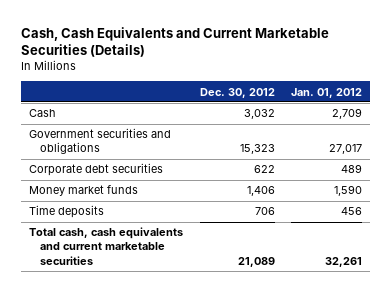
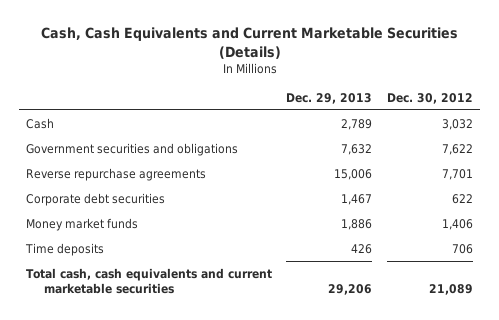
[291,87,363,98] Jan. 01, 2012 -> none
none -> [286,92,373,104] Dec. 29, 2013
[239,144,275,155] 15,323 -> [441,143,473,155] 7,622
none -> [26,167,207,181] Reverse repurchase agreements

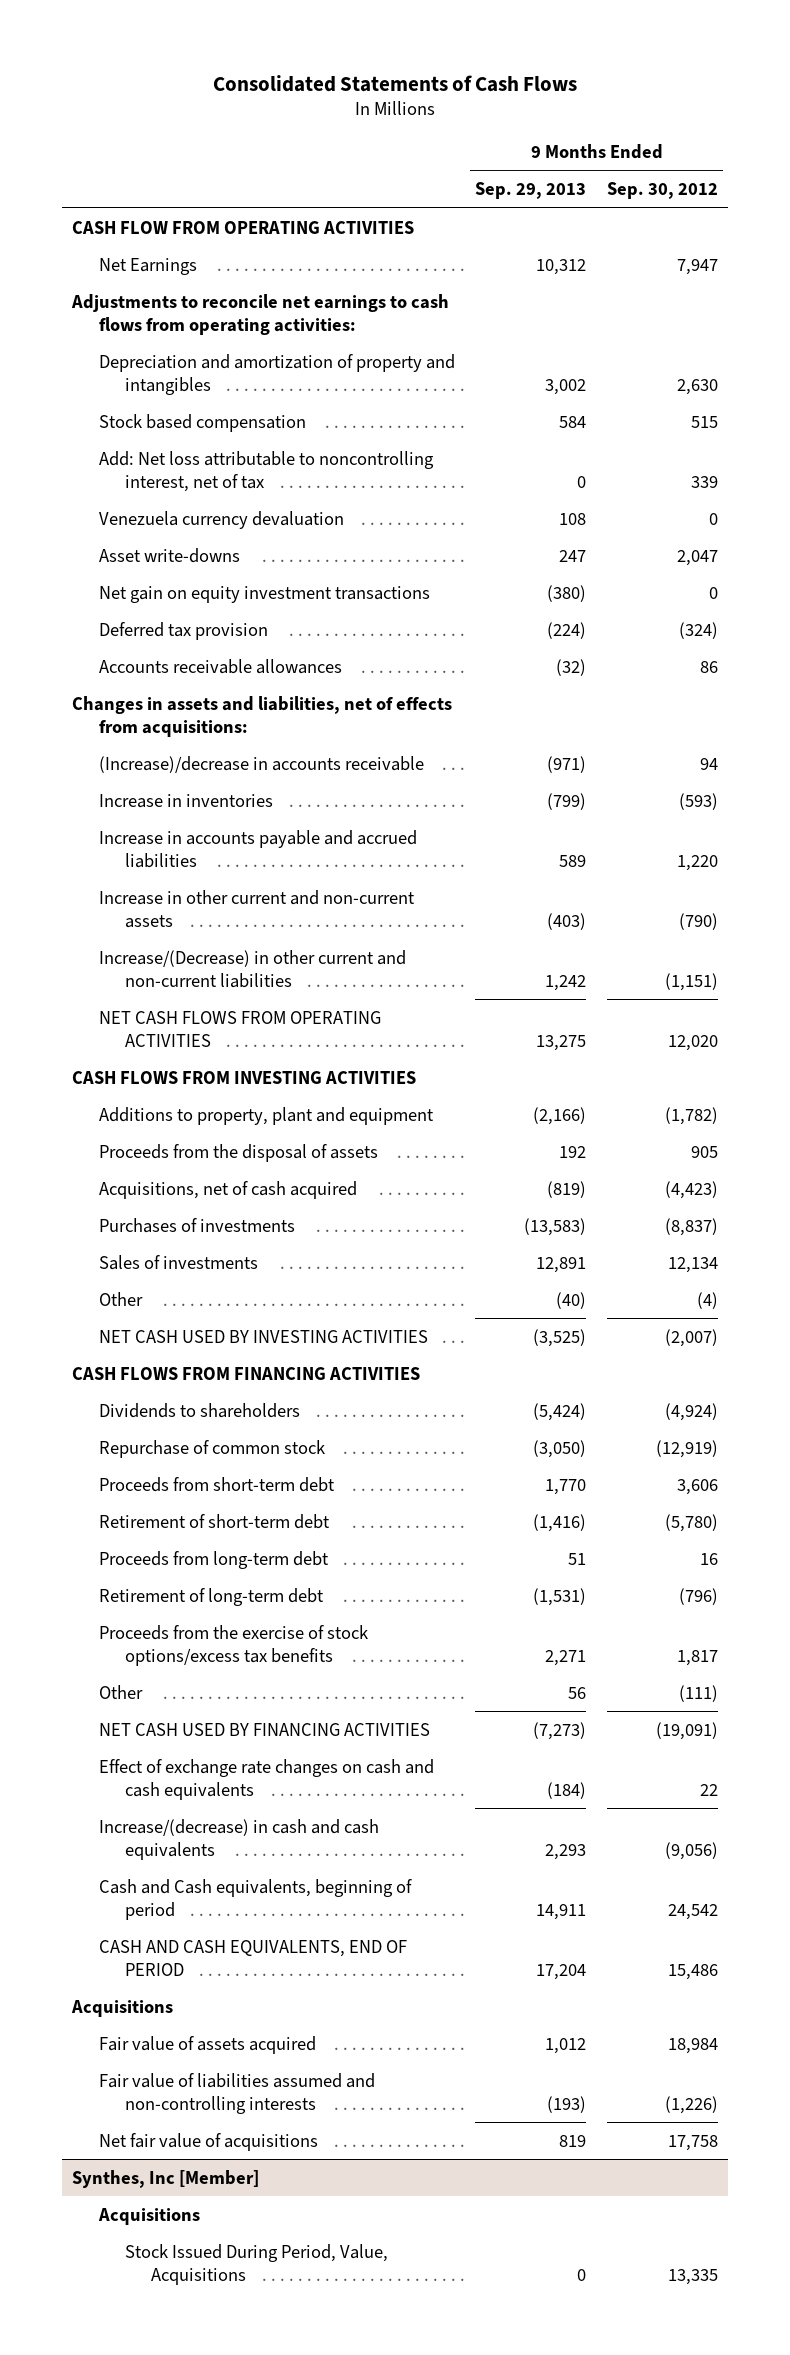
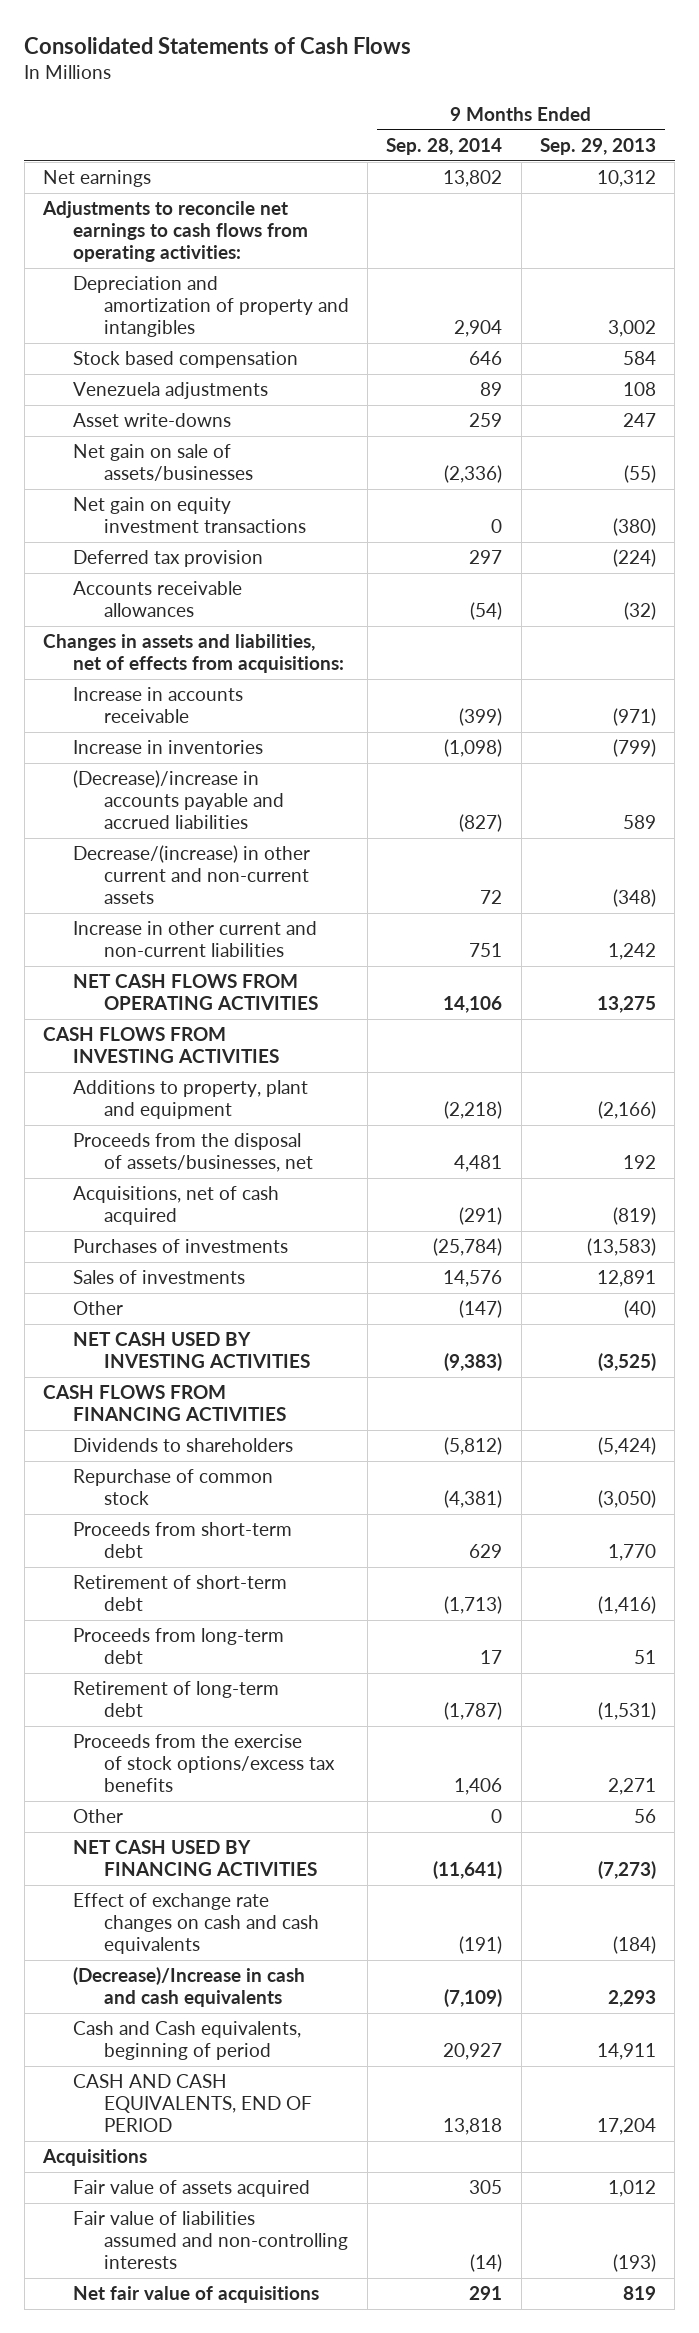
[606,182,718,200] Sep. 30, 2012 -> none
none -> [386,137,503,155] Sep. 28, 2014
[72,220,415,234] CASH FLOW FROM OPERATING ACTIVITIES -> none
[98,257,197,275] Net Earnings -> [43,170,152,188] Net earnings
[98,450,434,492] Add: Net loss attributable to noncontrolling interest, net of tax -> none
[98,510,344,529] Venezuela currency devaluation -> [73,382,269,400] Venezuela adjustments
none -> [73,444,253,482] Net gain on sale of assets/businesses
[98,755,424,773] (Increase)/decrease in accounts receivable -> [73,687,244,724] Increase in accounts receivable
[98,829,417,868] Increase in accounts payable and accrued liabilities -> [73,770,284,830] (Decrease)/increase in accounts payable and accrued liabilities
[98,889,415,928] Increase in other current and non-current assets -> [73,845,311,905] Decrease/(increase) in other current and non-current assets
[547,912,587,930] (403) -> [612,889,656,908] (348)
[98,949,406,988] Increase/(Decrease) in other current and non-current liabilities -> [73,921,318,958] Increase in other current and non-current liabilities
[98,1143,378,1162] Proceeds from the disposal of assets -> [73,1133,313,1173] Proceeds from the disposal of assets/businesses, net
[98,1818,379,1860] Increase/(decrease) in cash and cash equivalents -> [73,1967,306,2008] (Decrease)/Increase in cash and cash equivalents
[72,2169,260,2188] Synthes, Inc [Member] -> none
[97,2207,200,2225] Acquisitions -> none
[124,2243,388,2285] Stock Issued During Period, Value, Acquisitions -> none

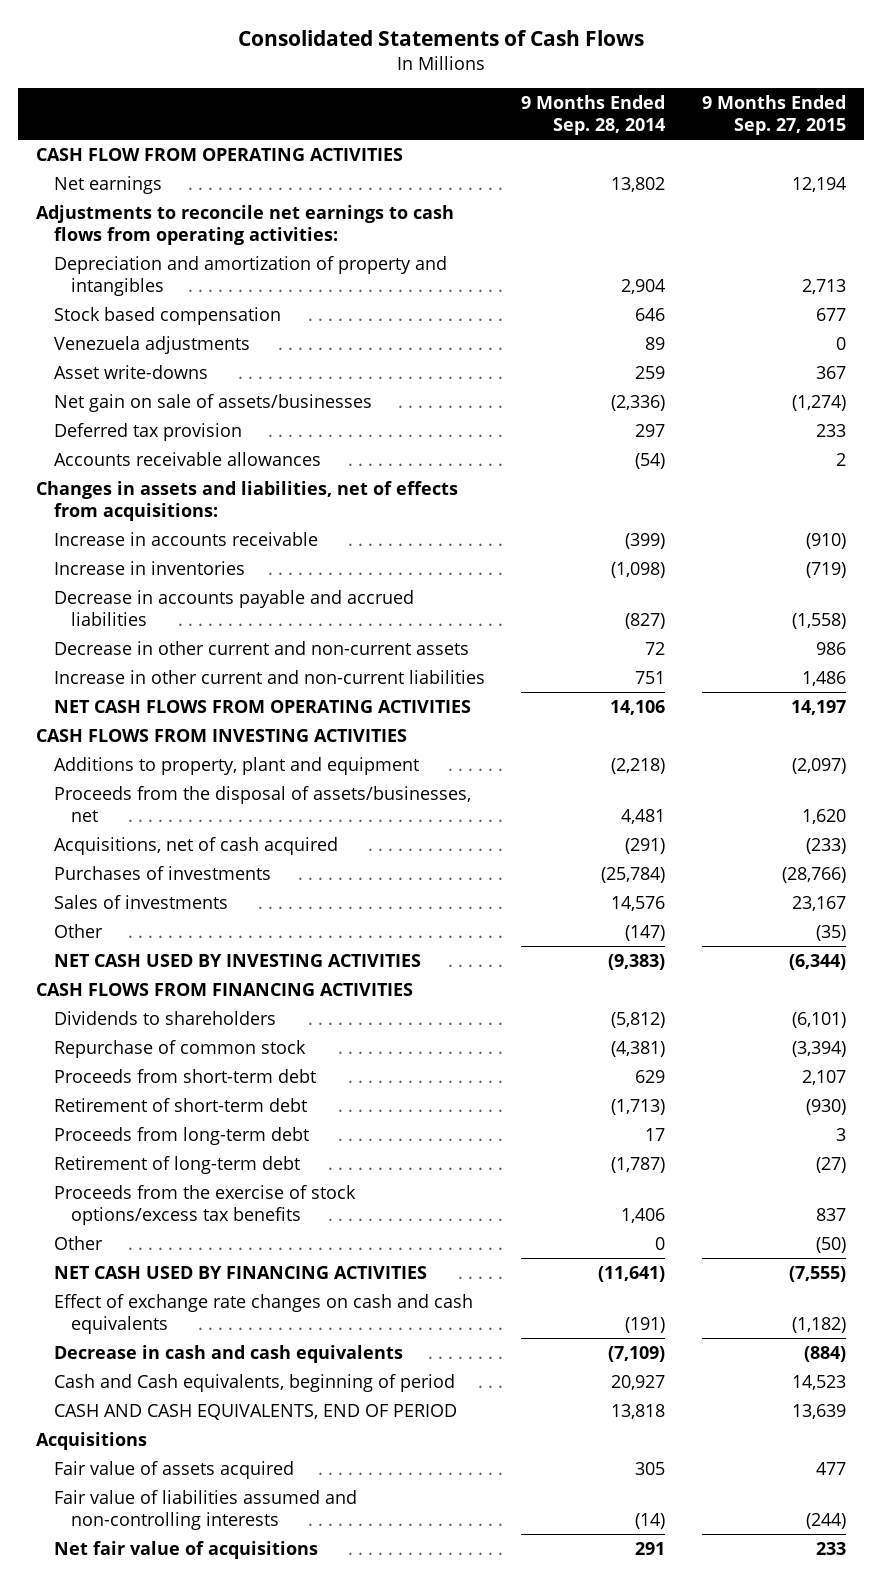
[539,137,656,155] Sep. 29, 2013 -> none
none -> [701,94,846,136] 9 Months Ended Sep. 27, 2015
none -> [36,147,404,161] CASH FLOW FROM OPERATING ACTIVITIES
[73,497,306,534] Net gain on equity investment transactions -> none
[73,770,284,830] (Decrease)/increase in accounts payable and accrued liabilities -> [53,589,414,627] Decrease in accounts payable and accrued liabilities
[73,845,311,905] Decrease/(increase) in other current and non-current assets -> [53,640,469,655] Decrease in other current and non-current assets
[73,1967,306,2008] (Decrease)/Increase in cash and cash equivalents -> [53,1344,403,1363] Decrease in cash and cash equivalents

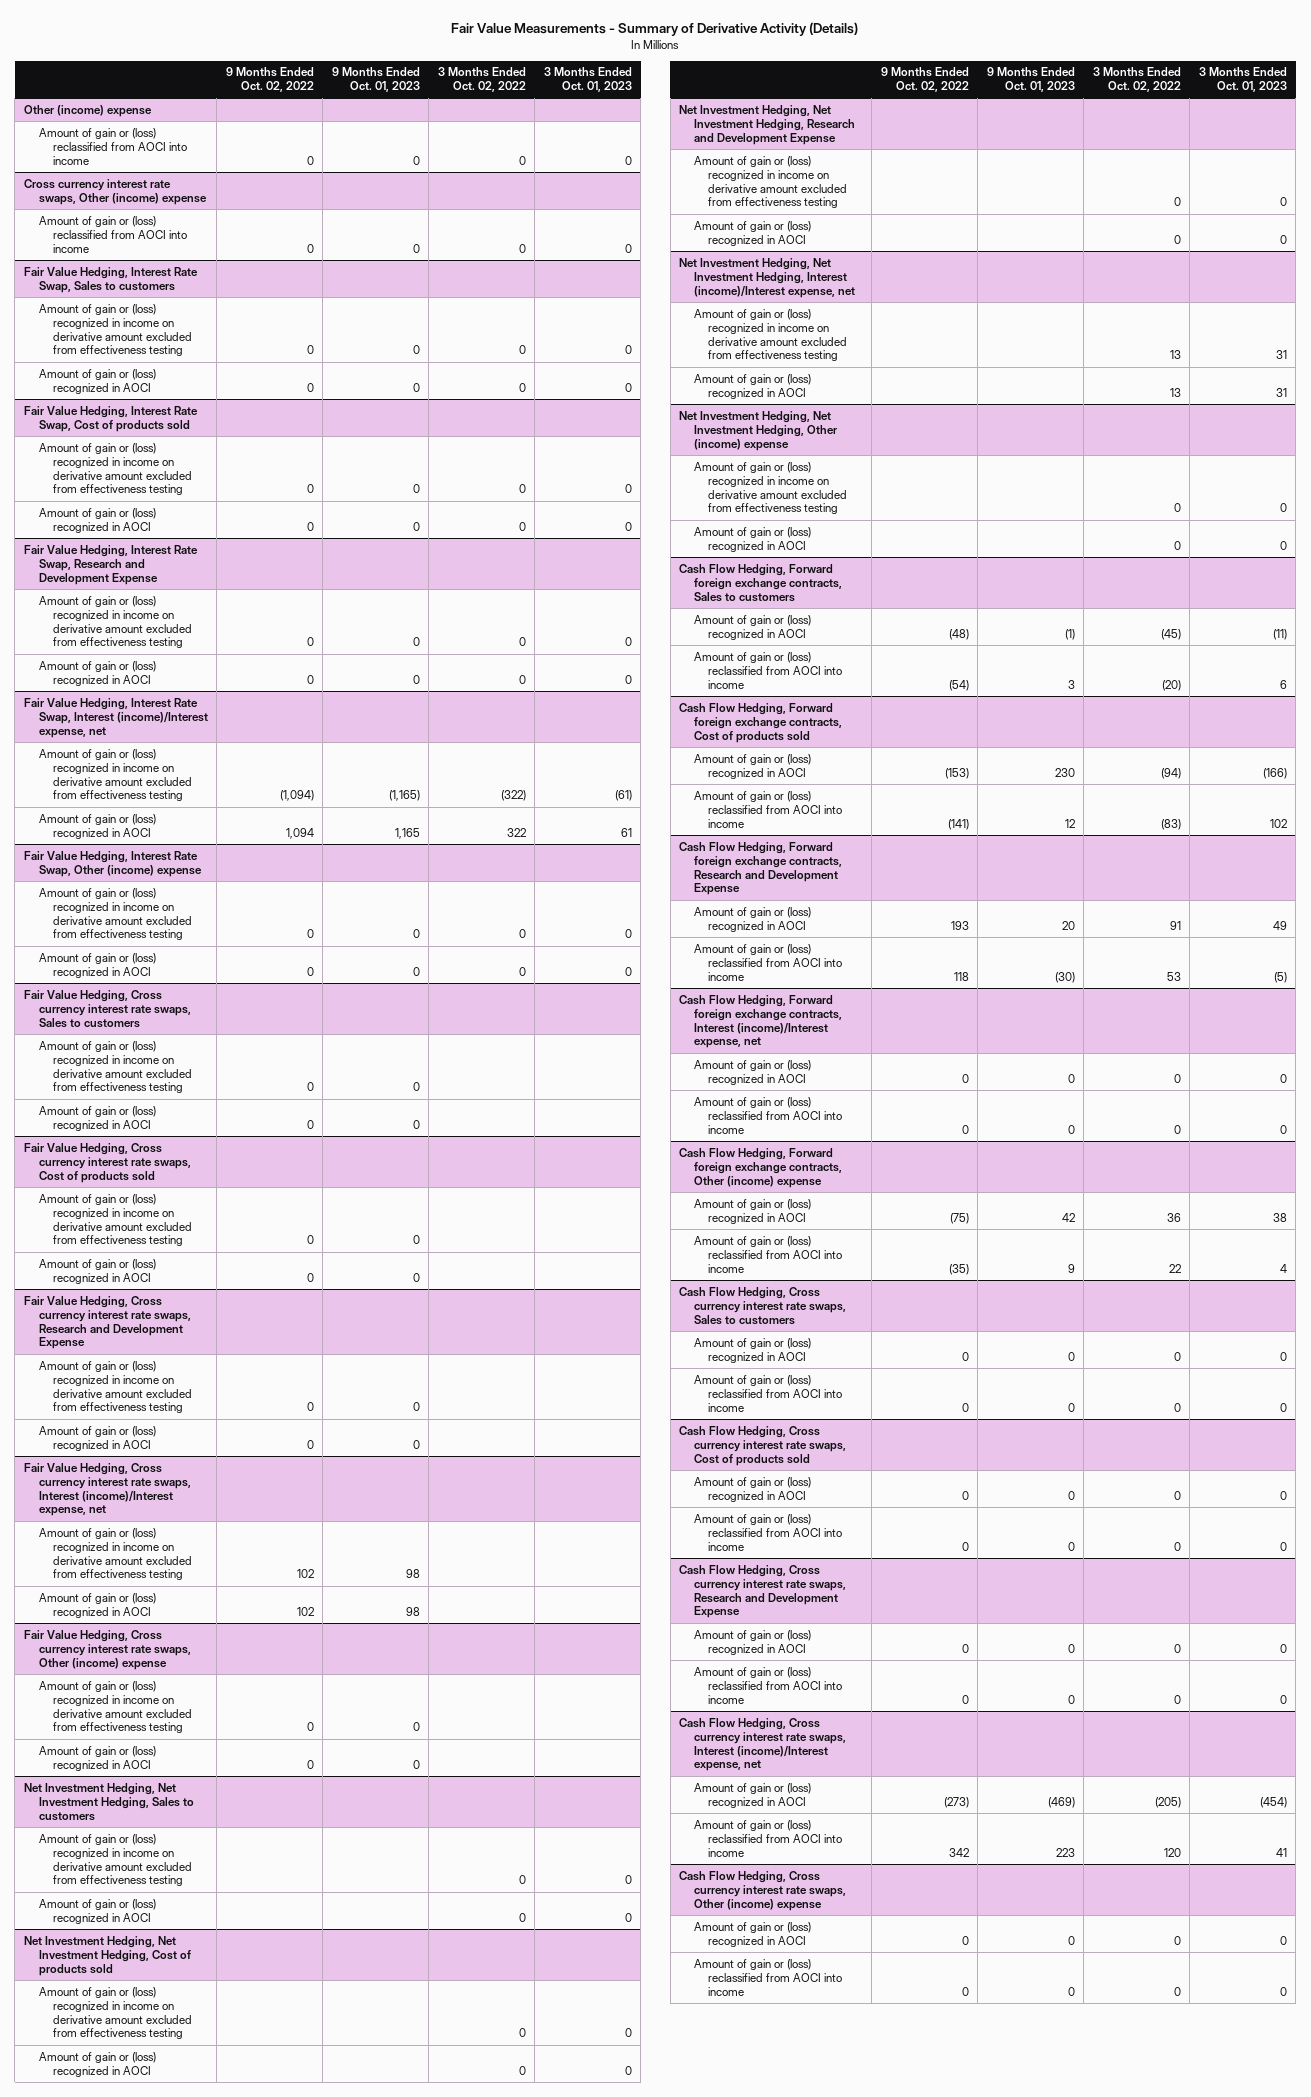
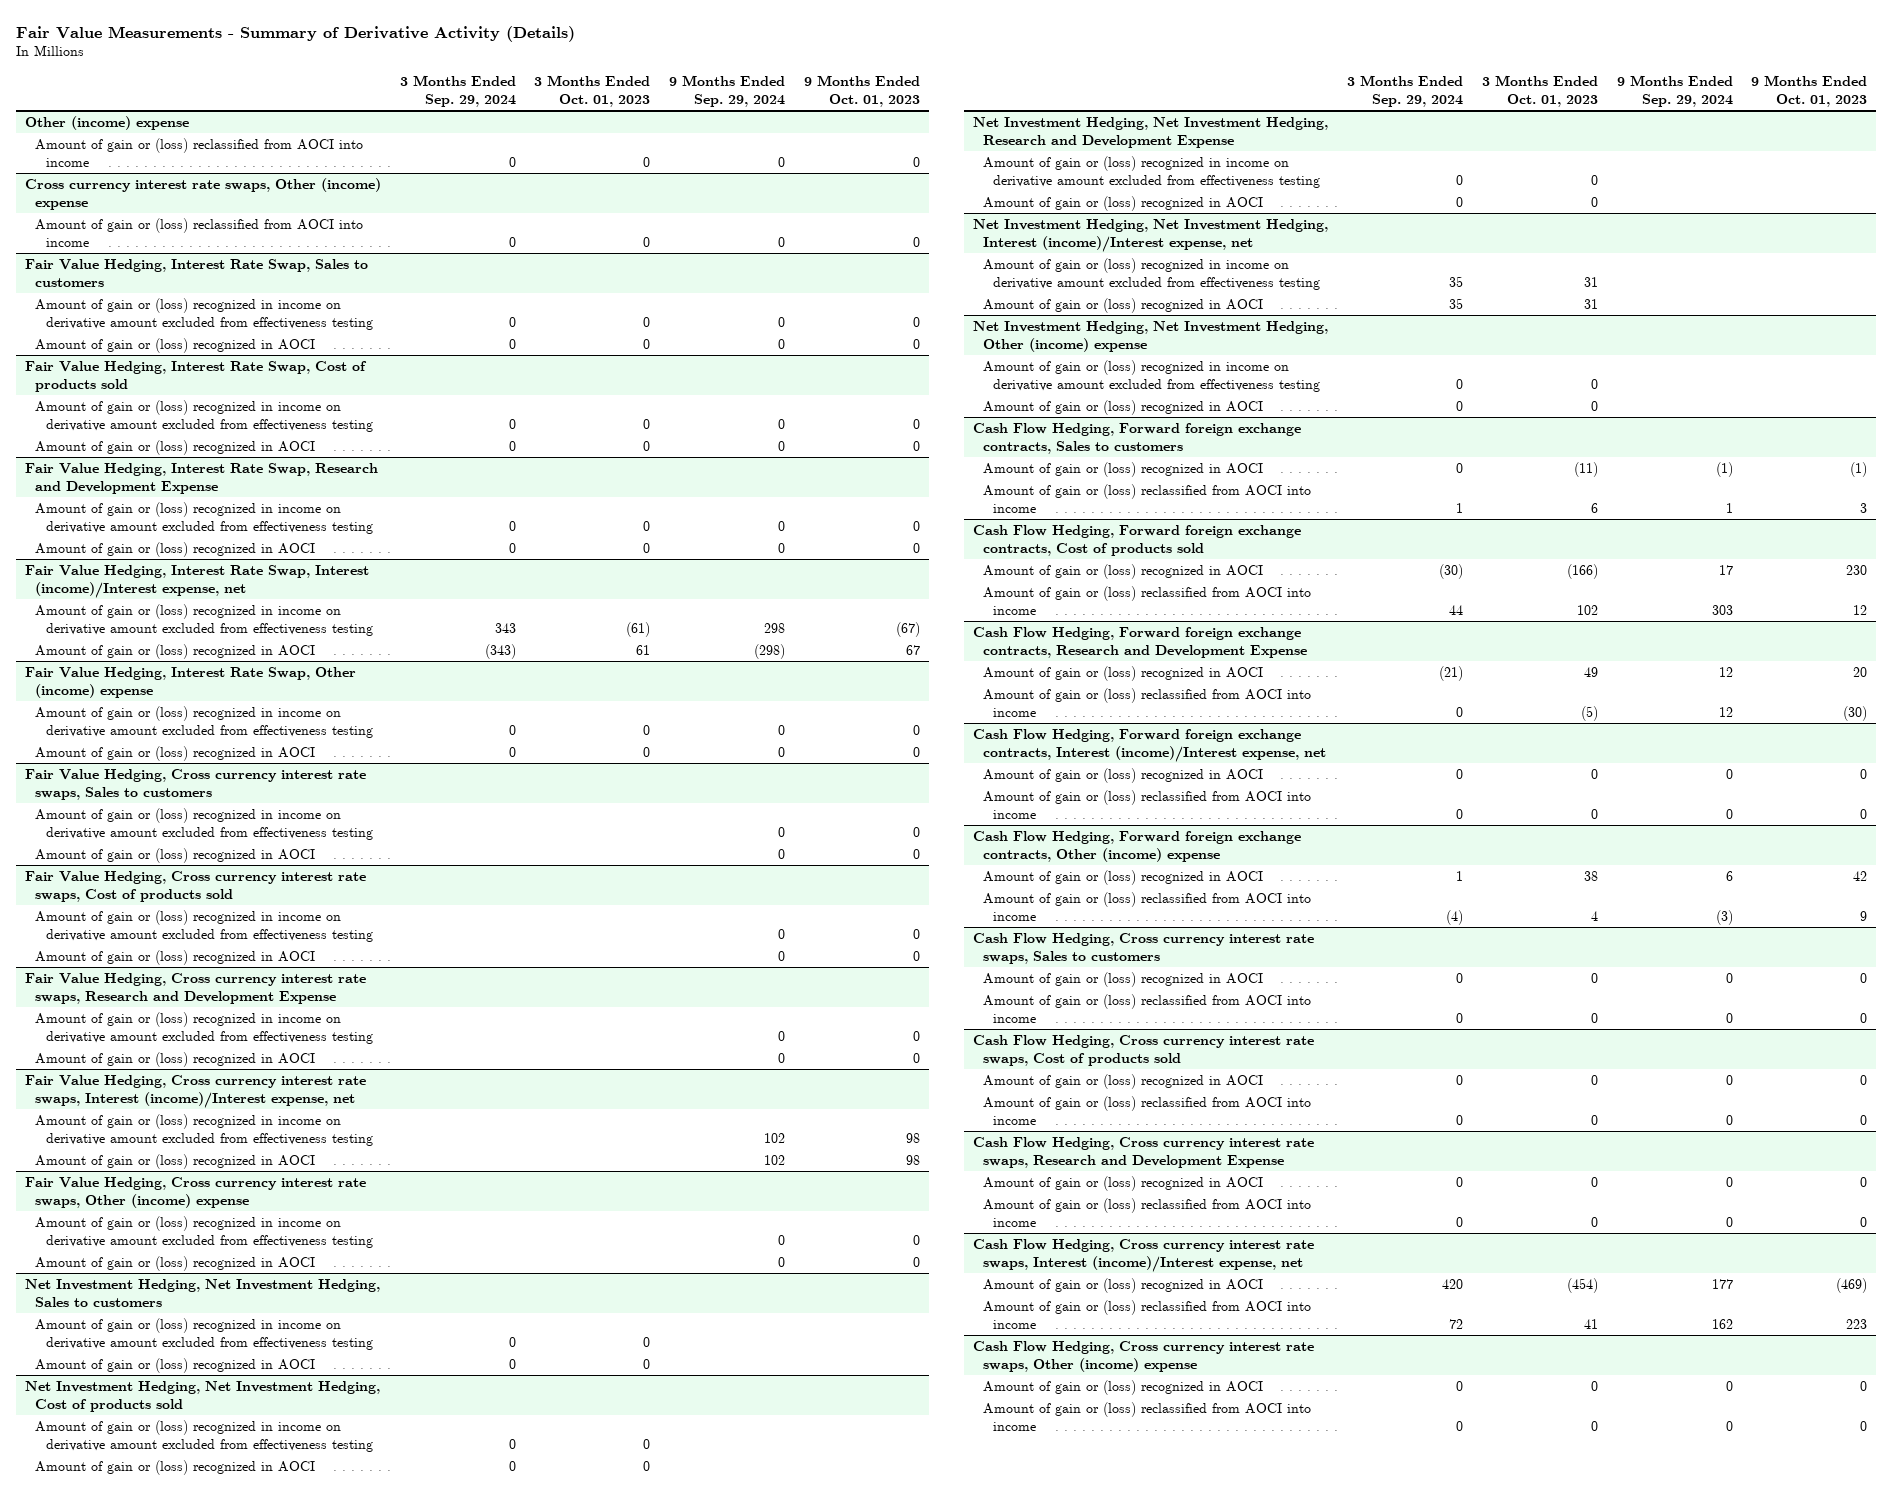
[225,67,314,93] 9 Months Ended Oct. 02, 2022 -> none
[437,67,526,93] 3 Months Ended Oct. 02, 2022 -> none
none -> [399,75,516,108] 3 Months Ended Sep. 29, 2024
none -> [668,75,785,108] 9 Months Ended Sep. 29, 2024
[388,790,420,802] (1,165) -> [895,621,920,637] (67)
[394,827,420,839] 1,165 -> [905,644,920,655] 67

